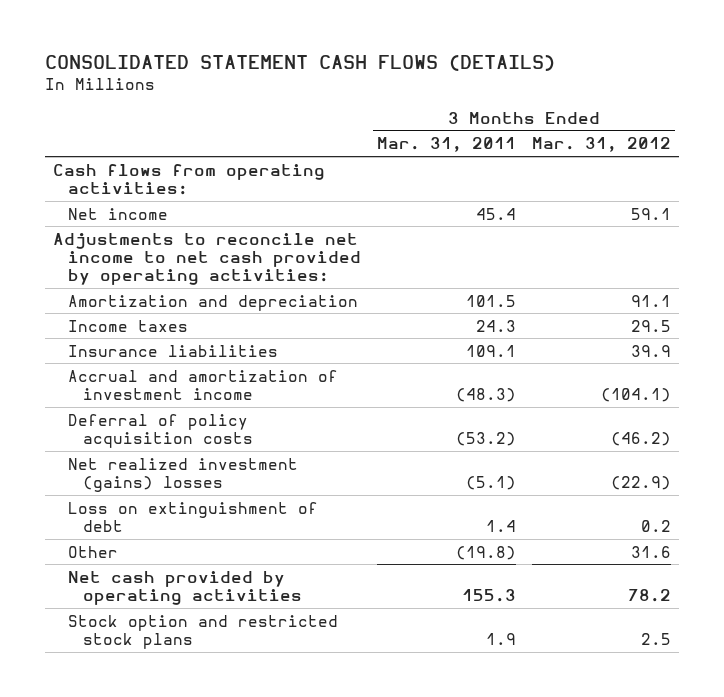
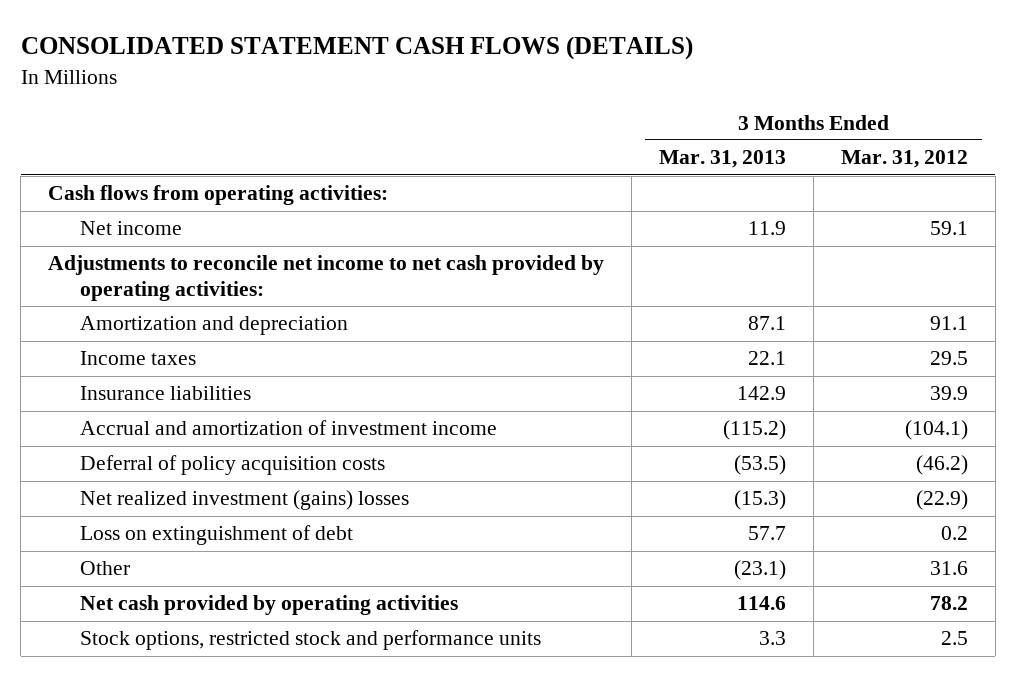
[377,137,517,153] Mar. 31, 2011 -> none
none -> [659,150,787,169] Mar. 31, 2013
[67,614,338,649] Stock option and restricted stock plans -> [80,630,542,651] Stock options, restricted stock and performance units

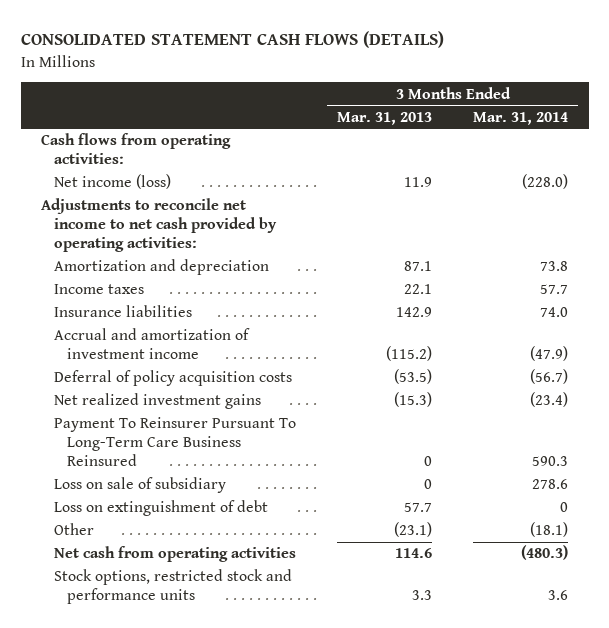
[840,150,968,169] Mar. 31, 2012 -> none
none -> [473,111,569,125] Mar. 31, 2014
[80,221,183,236] Net income -> [54,174,172,190] Net income (loss)
[80,490,410,511] Net realized investment (gains) losses -> [54,393,262,410] Net realized investment gains
none -> [54,417,297,467] Payment To Reinsurer Pursuant To Long-Term Care Business Reinsured
none -> [54,477,227,494] Loss on sale of subsidiary
[80,595,459,616] Net cash provided by operating activities -> [54,546,297,563] Net cash from operating activities

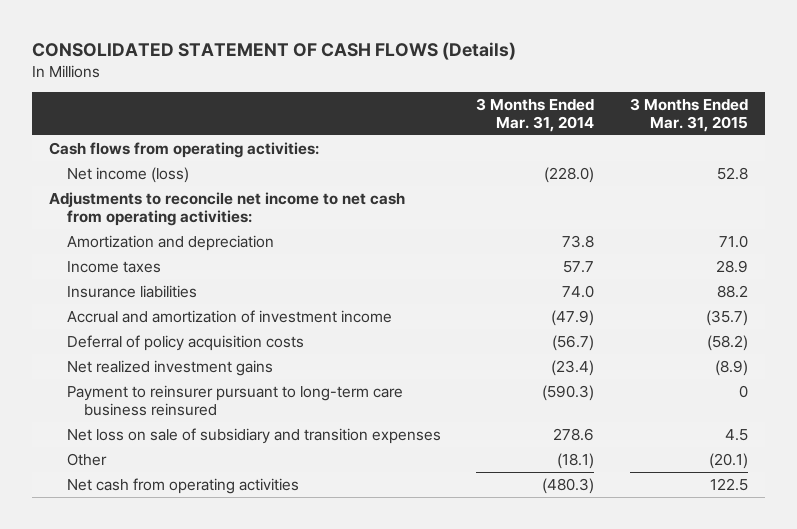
[20,31,444,49] CONSOLIDATED STATEMENT CASH FLOWS (DETAILS) -> [31,41,516,60] CONSOLIDATED STATEMENT OF CASH FLOWS (Details)
[337,111,433,125] Mar. 31, 2013 -> none
none -> [629,98,748,133] 3 Months Ended Mar. 31, 2015
[41,198,278,253] Adjustments to reconcile net income to net cash provided by operating activities: -> [49,191,406,226] Adjustments to reconcile net income to net cash from operating activities:
[54,500,269,517] Loss on extinguishment of debt -> none
[54,417,297,467] Payment To Reinsurer Pursuant To Long-Term Care Business Reinsured -> [66,384,403,416] Payment to reinsurer pursuant to long-term care business reinsured
[532,456,569,467] 590.3 -> [542,384,595,401] (590.3)
[54,477,227,494] Loss on sale of subsidiary -> [66,427,441,444] Net loss on sale of subsidiary and transition expenses
[54,569,293,605] Stock options, restricted stock and performance units -> none

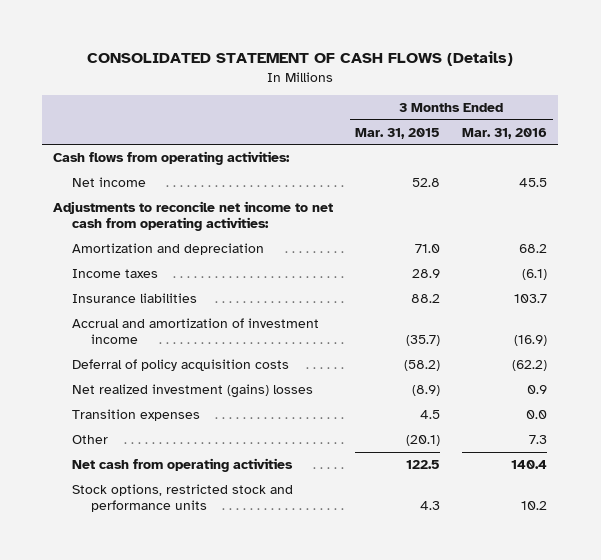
[476,98,595,133] 3 Months Ended Mar. 31, 2014 -> none
none -> [462,127,548,139] Mar. 31, 2016
[66,166,189,183] Net income (loss) -> [72,176,147,187] Net income
[66,384,403,416] Payment to reinsurer pursuant to long-term care business reinsured -> none
[66,427,441,444] Net loss on sale of subsidiary and transition expenses -> none
[66,359,273,376] Net realized investment gains -> [72,383,314,398] Net realized investment (gains) losses
none -> [72,408,201,421] Transition expenses
none -> [72,483,294,513] Stock options, restricted stock and performance units

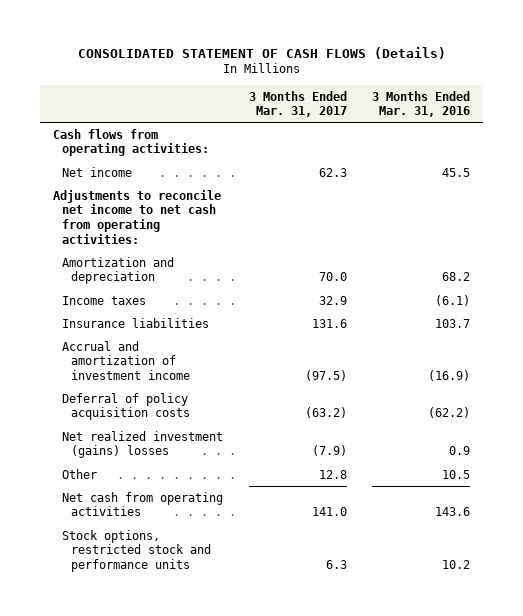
[355,127,441,139] Mar. 31, 2015 -> none
none -> [248,90,347,118] 3 Months Ended Mar. 31, 2017
[72,408,201,421] Transition expenses -> none
[529,434,548,444] 7.3 -> [442,469,471,479] 10.5
[511,459,548,469] 140.4 -> [435,507,471,517] 143.6

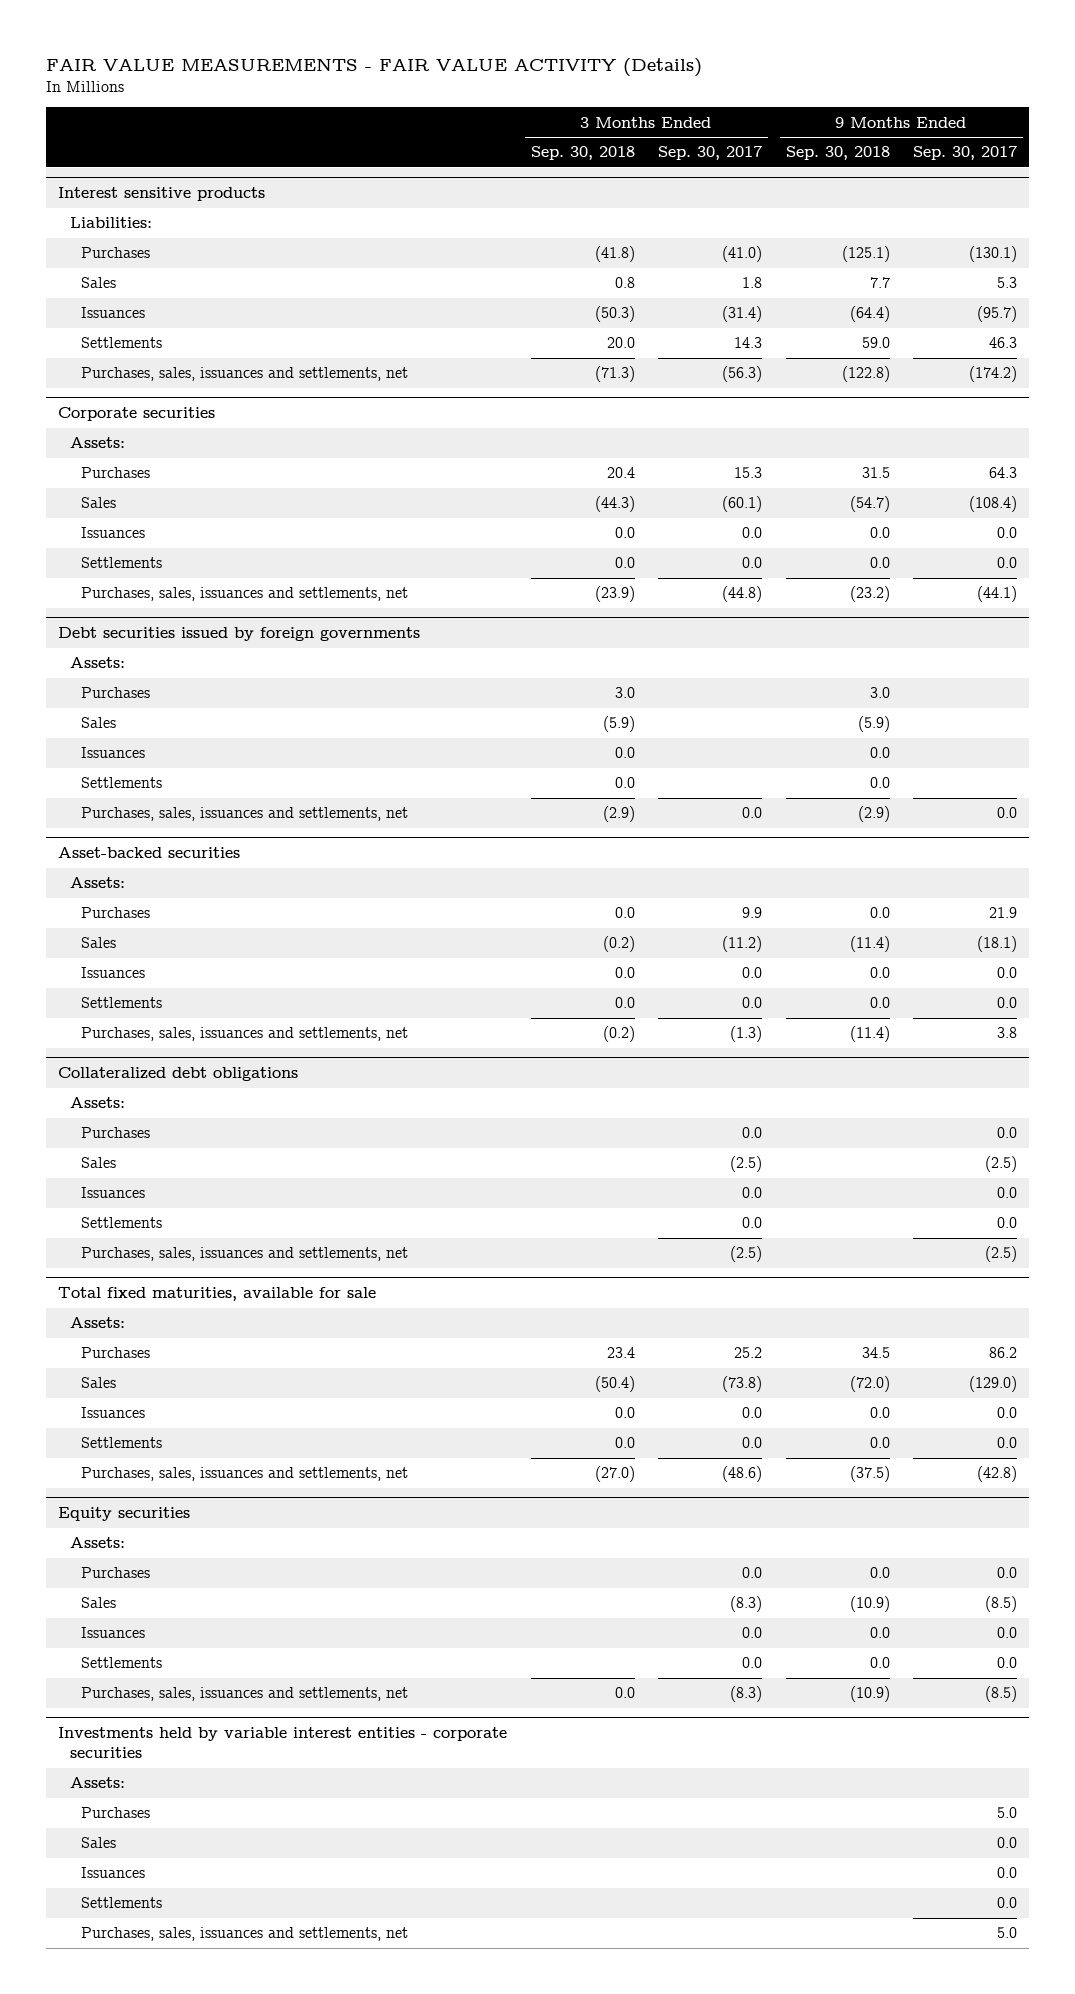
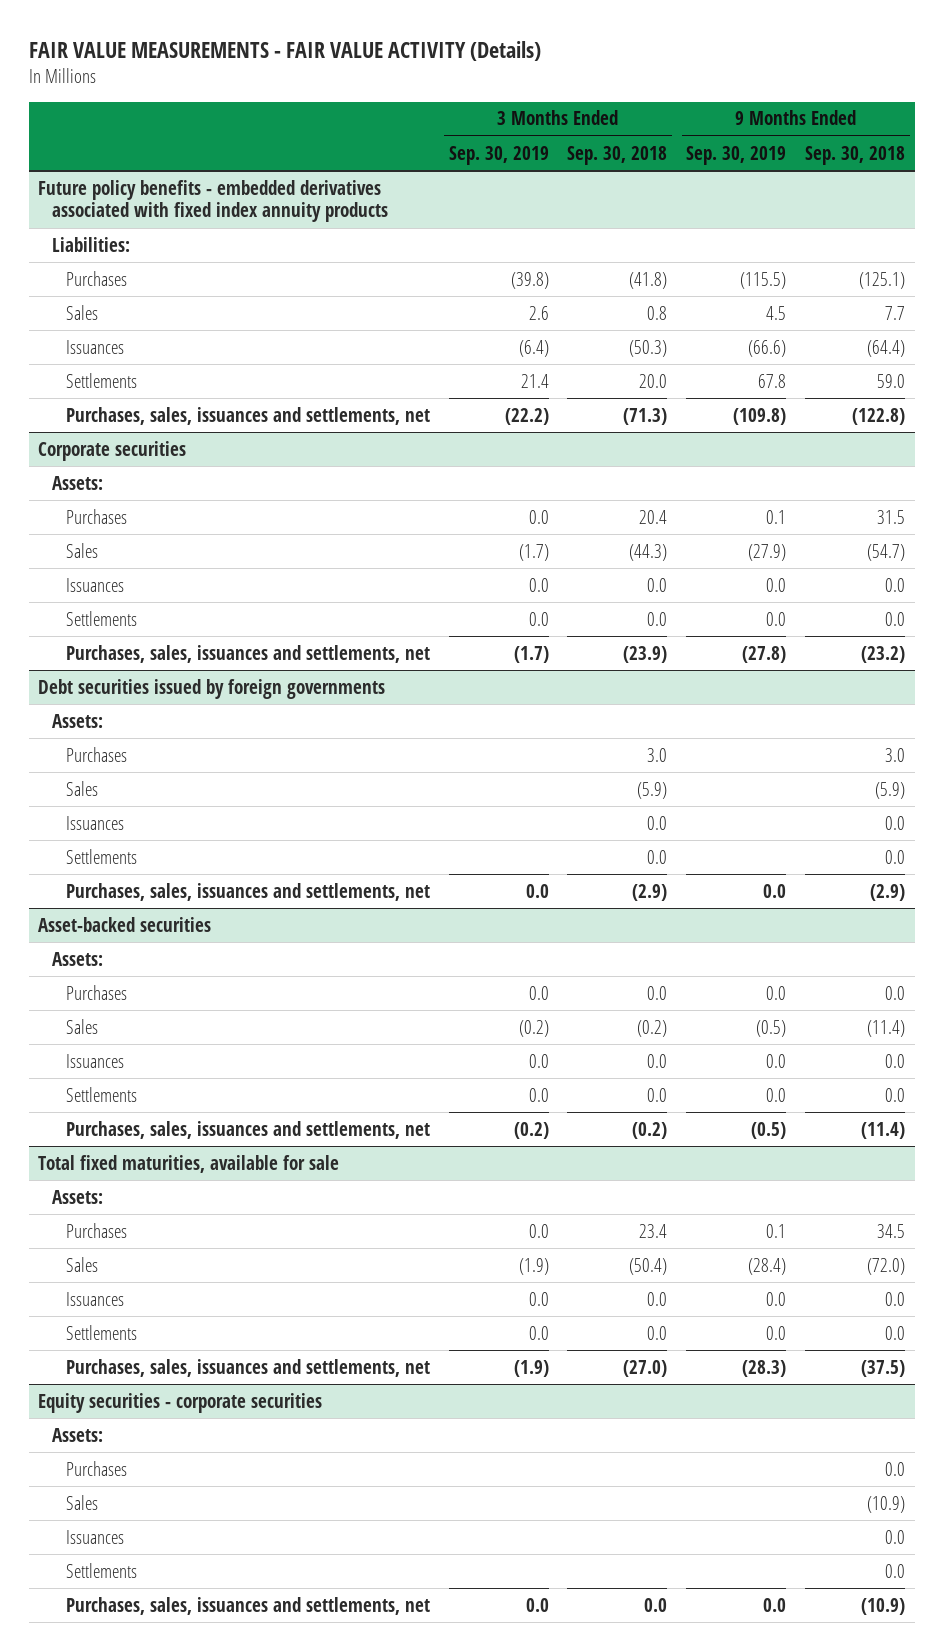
[658,146,763,161] Sep. 30, 2017 -> none
[913,146,1018,161] Sep. 30, 2017 -> none
none -> [448,145,549,165] Sep. 30, 2019
none -> [686,145,787,165] Sep. 30, 2019
[58,187,266,202] Interest sensitive products -> [37,179,388,223] Future policy benefits - embedded derivatives associated with fixed index annuity products
[58,1067,299,1082] Collateralized debt obligations -> none
[69,1097,125,1109] Assets: -> none
[81,1127,151,1139] Purchases -> none
[81,1157,117,1169] Sales -> none
[81,1187,146,1199] Issuances -> none
[81,1217,163,1229] Settlements -> none
[81,1247,409,1262] Purchases, sales, issuances and settlements, net -> none
[58,1507,191,1522] Equity securities -> [37,1392,322,1413] Equity securities - corporate securities
[58,1727,508,1759] Investments held by variable interest entities - corporate securities -> none
[69,1777,125,1789] Assets: -> none
[81,1807,151,1819] Purchases -> none
[81,1837,117,1849] Sales -> none
[81,1867,146,1879] Issuances -> none
[81,1897,163,1909] Settlements -> none
[81,1927,409,1942] Purchases, sales, issuances and settlements, net -> none

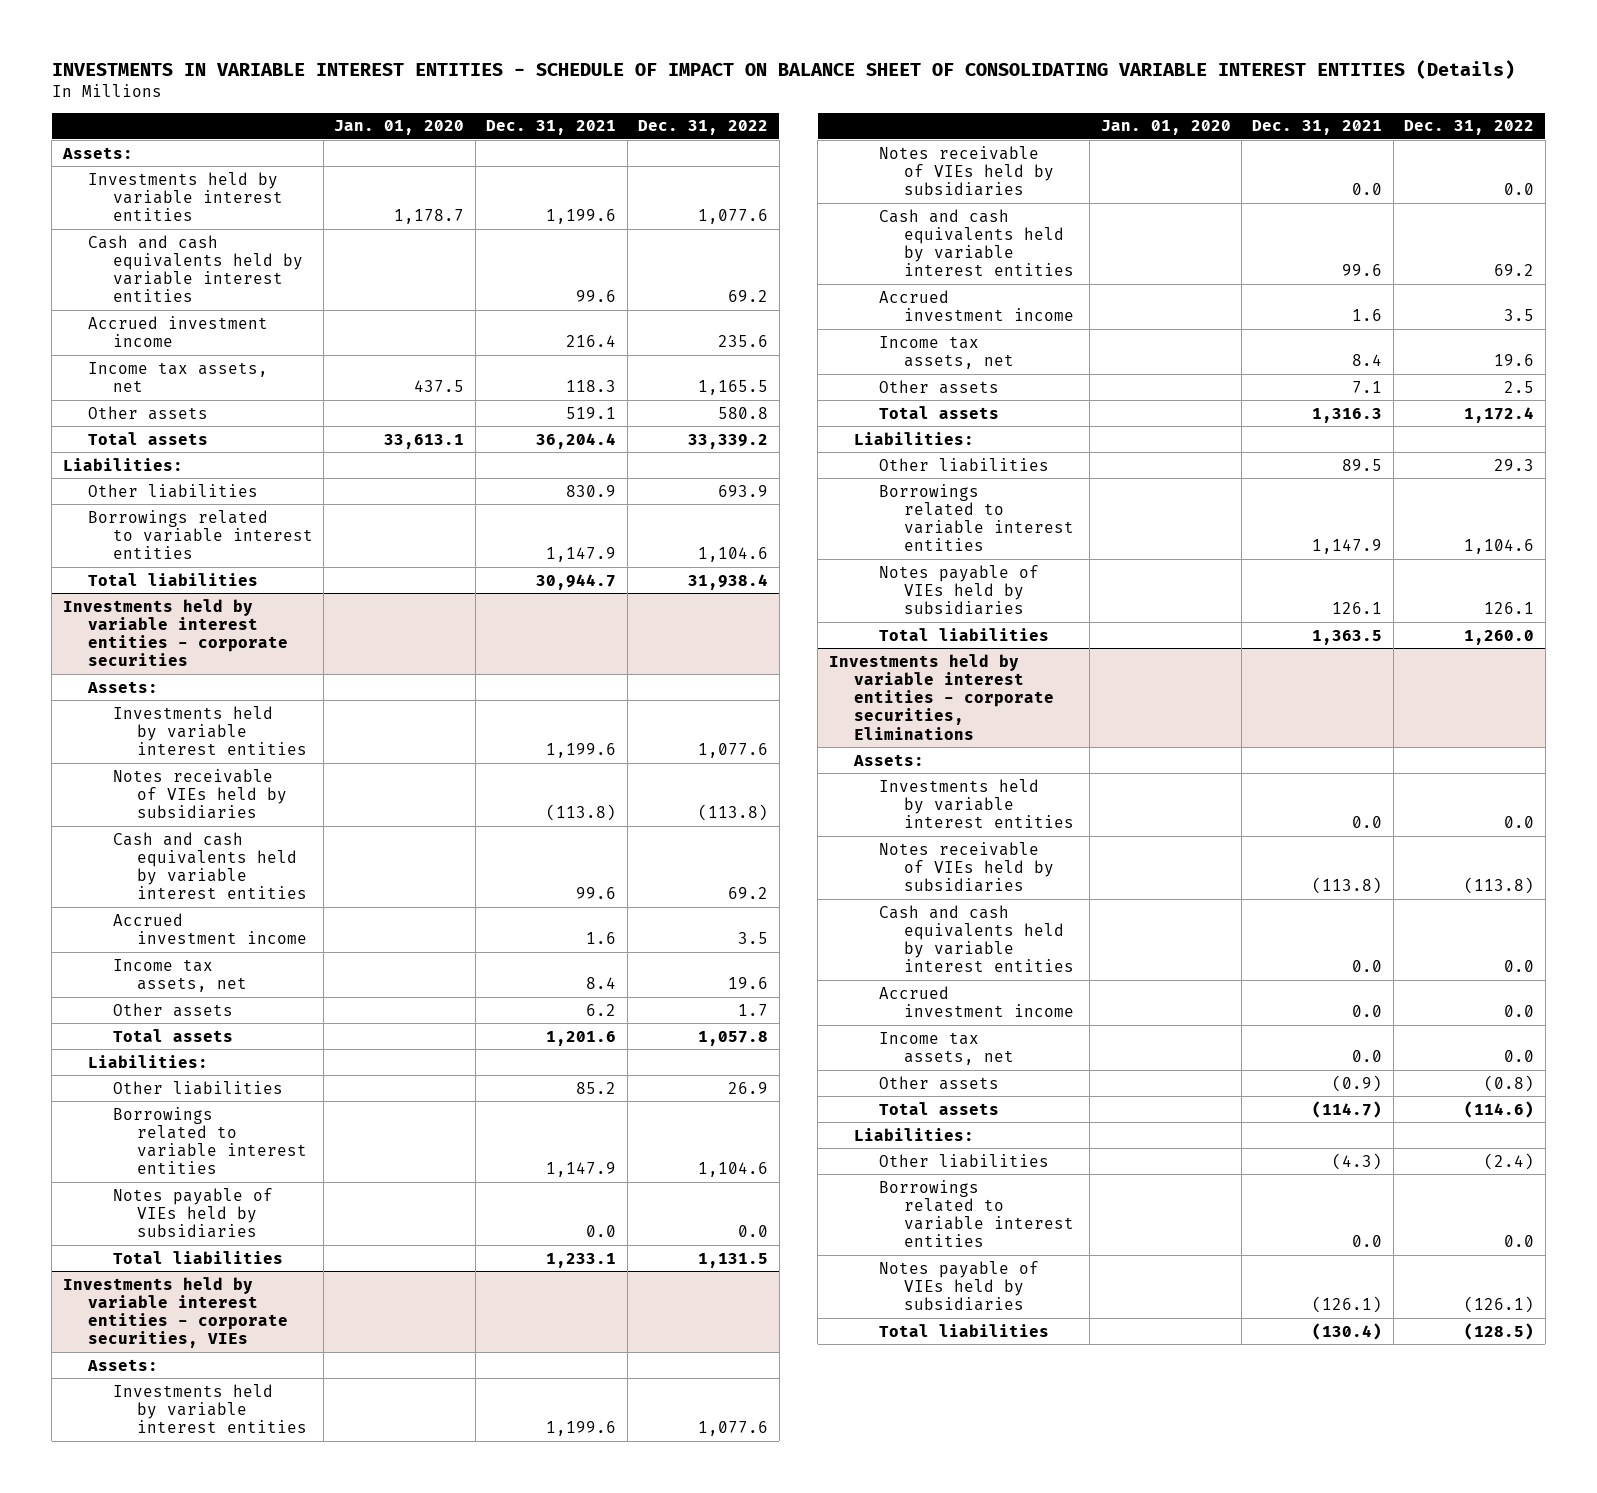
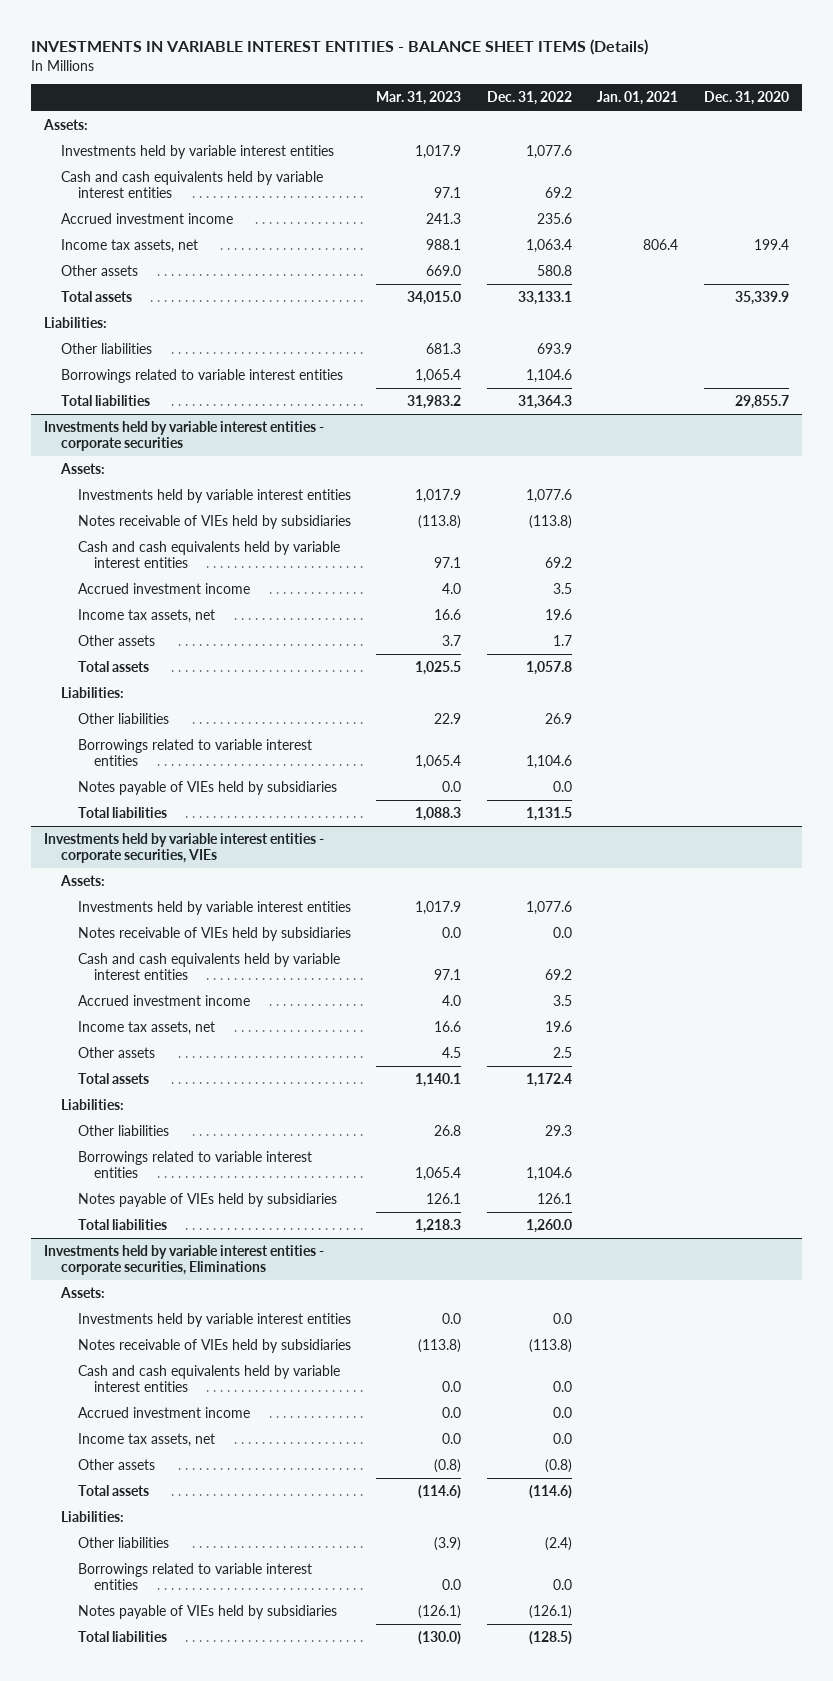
[51,59,1515,79] INVESTMENTS IN VARIABLE INTEREST ENTITIES - SCHEDULE OF IMPACT ON BALANCE SHEET OF CONSOLIDATING VARIABLE INTEREST ENTITIES (Details) -> [31,39,649,56] INVESTMENTS IN VARIABLE INTEREST ENTITIES - BALANCE SHEET ITEMS (Details)
[334,120,465,136] Jan. 01, 2020 -> none
[486,120,617,136] Dec. 31, 2021 -> none
none -> [376,91,462,106] Mar. 31, 2023
none -> [597,91,679,106] Jan. 01, 2021
none -> [703,91,789,106] Dec. 31, 2020
[698,379,769,395] 1,165.5 -> [525,239,572,254] 1,063.4
[688,433,769,449] 33,339.2 -> [517,291,572,306] 33,133.1
[688,573,769,590] 31,938.4 -> [517,395,572,410] 31,364.3

